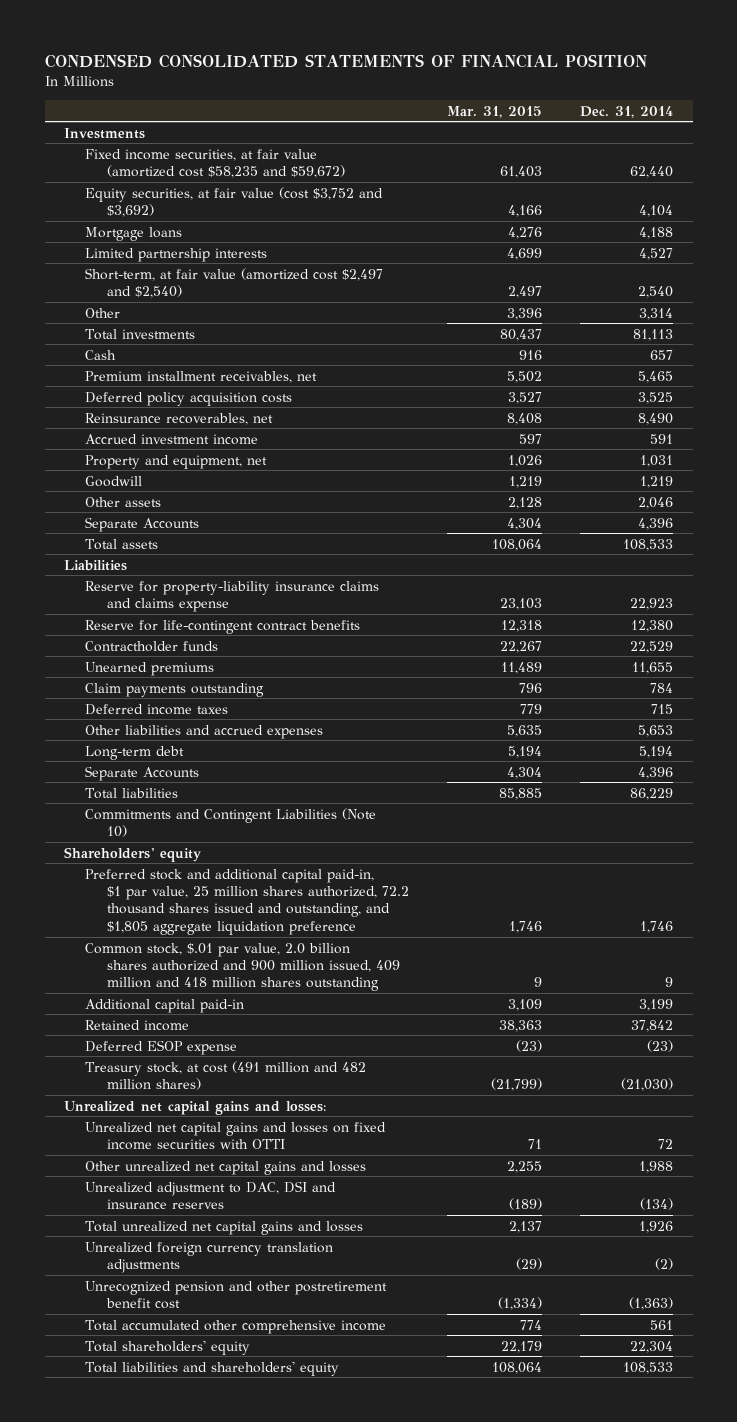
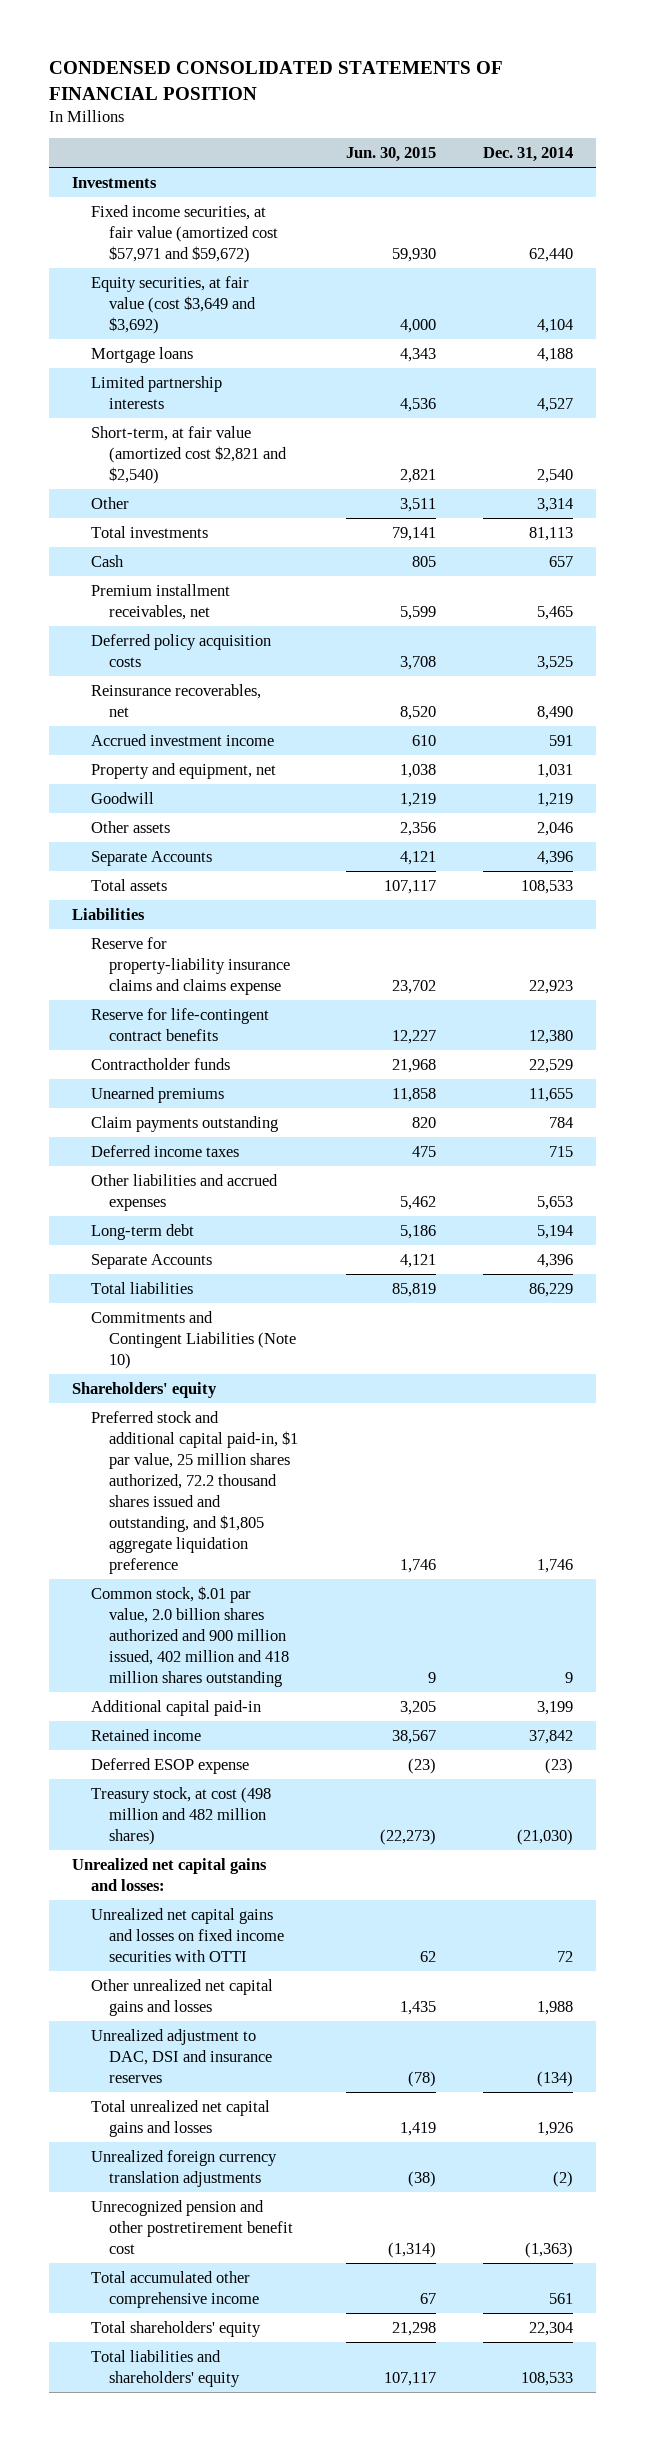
[447,105,543,118] Mar. 31, 2015 -> none
none -> [345,147,436,163] Jun. 30, 2015
[85,148,345,178] Fixed income securities, at fair value (amortized cost $58,235 and $59,672) -> [90,205,279,264] Fixed income securities, at fair value (amortized cost $57,971 and $59,672)
[85,186,384,217] Equity securities, at fair value (cost $3,752 and $3,692) -> [90,276,257,335] Equity securities, at fair value (cost $3,649 and $3,692)
[85,267,384,298] Short-term, at fair value (amortized cost $2,497 and $2,540) -> [90,426,288,485] Short-term, at fair value (amortized cost $2,821 and $2,540)
[85,942,400,992] Common stock, $.01 par value, 2.0 billion shares authorized and 900 million issued, 409 million and 418 million shares outstanding -> [90,1586,290,1688] Common stock, $.01 par value, 2.0 billion shares authorized and 900 million issued, 402 million and 418 million shares outstanding
[85,1060,367,1090] Treasury stock, at cost (491 million and 482 million shares) -> [90,1787,271,1846] Treasury stock, at cost (498 million and 482 million shares)

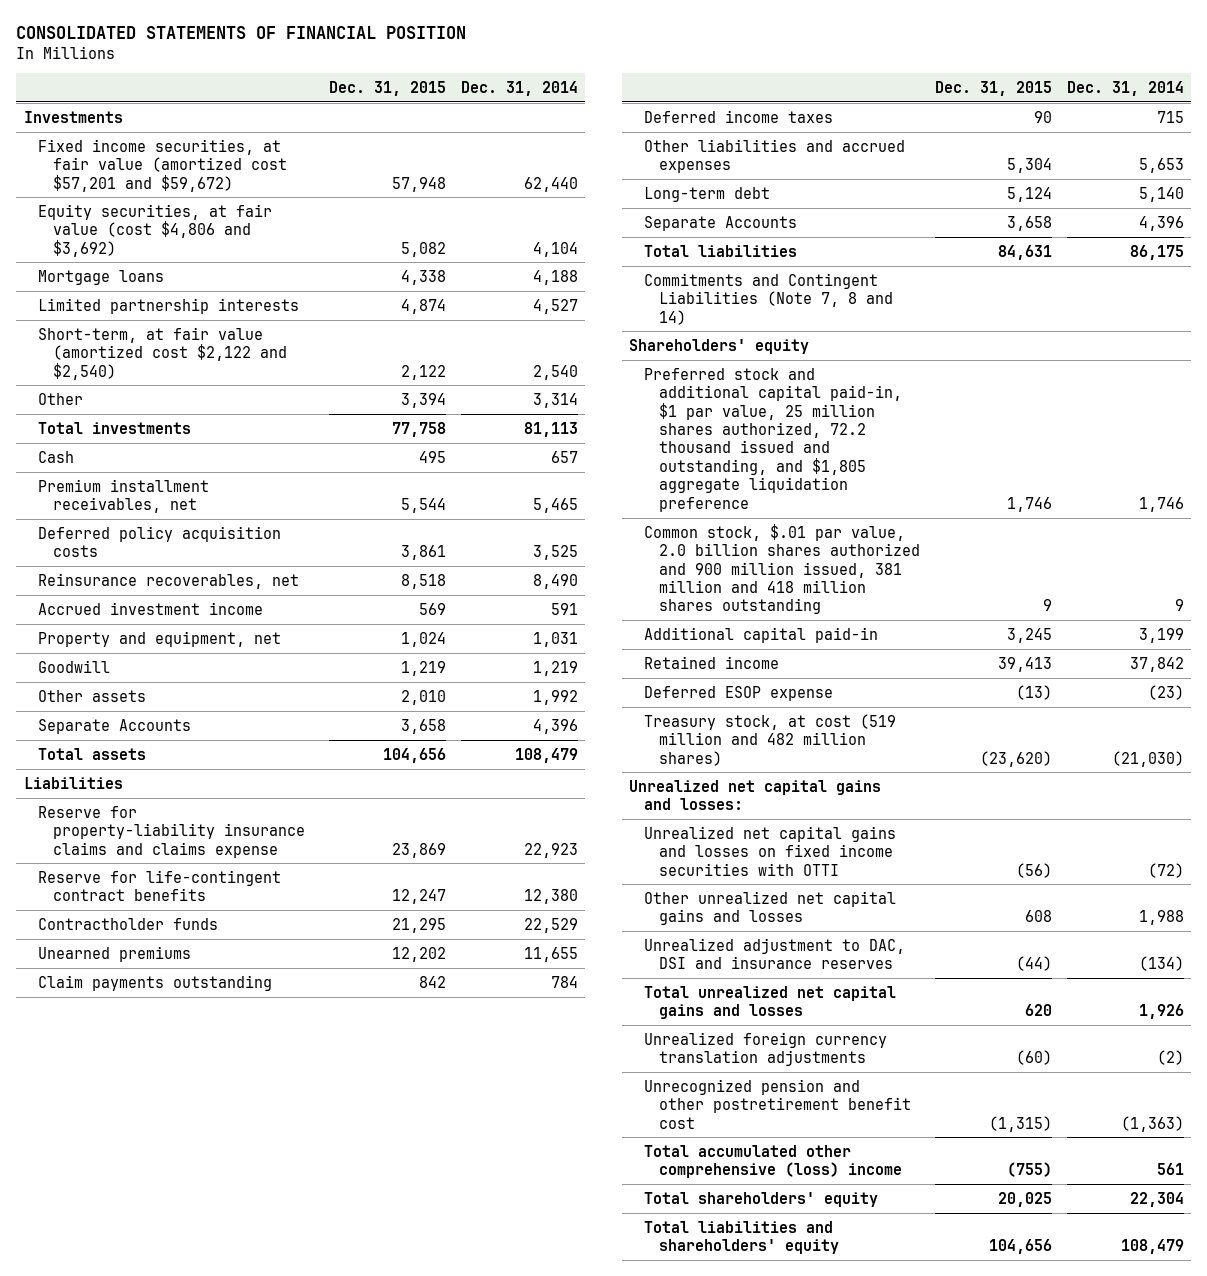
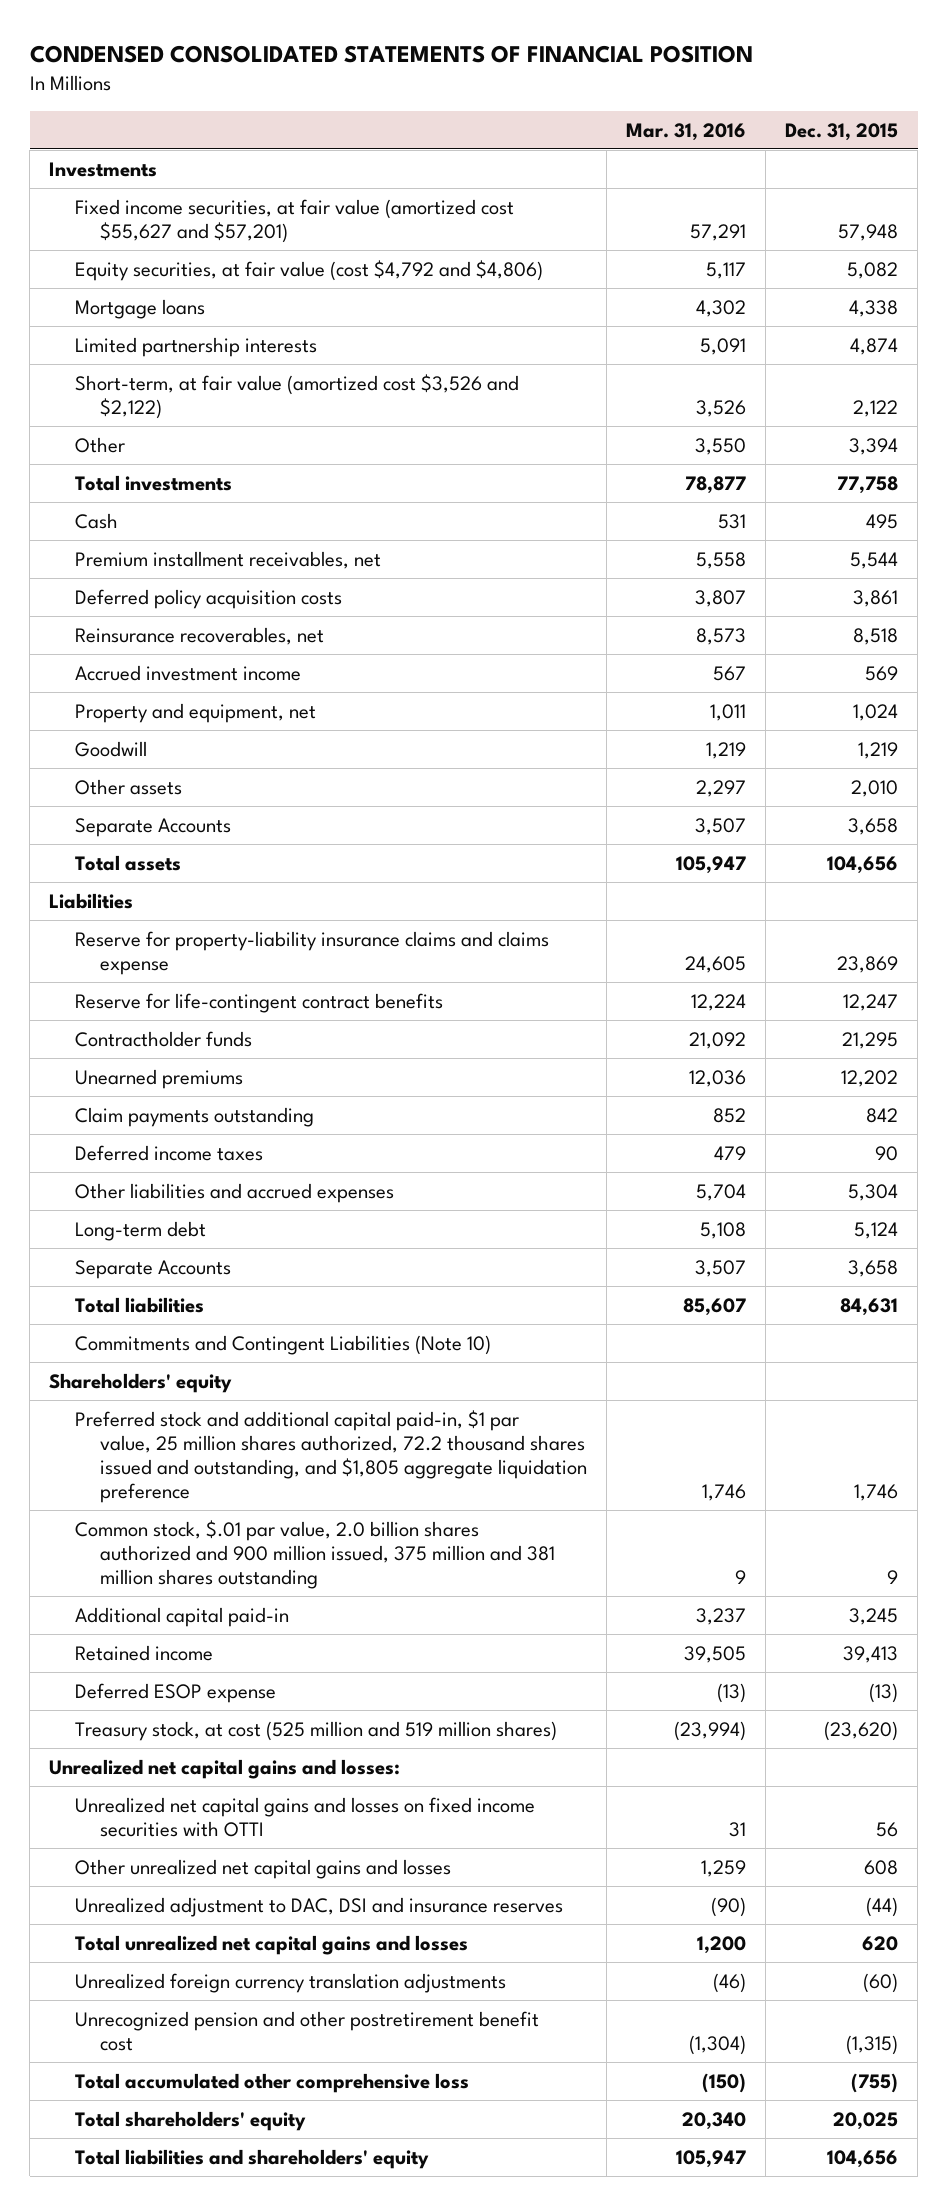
[16,25,467,39] CONSOLIDATED STATEMENTS OF FINANCIAL POSITION -> [29,44,753,63] CONDENSED CONSOLIDATED STATEMENTS OF FINANCIAL POSITION
[460,80,578,96] Dec. 31, 2014 -> none
none -> [625,122,746,141] Mar. 31, 2016
[38,138,287,192] Fixed income securities, at fair value (amortized cost $57,201 and $59,672) -> [74,198,514,243] Fixed income securities, at fair value (amortized cost $55,627 and $57,201)
[38,203,273,257] Equity securities, at fair value (cost $4,806 and $3,692) -> [74,259,543,281] Equity securities, at fair value (cost $4,792 and $4,806)
[38,326,287,380] Short-term, at fair value (amortized cost $2,122 and $2,540) -> [74,373,519,419] Short-term, at fair value (amortized cost $3,526 and $2,122)
[643,272,893,325] Commitments and Contingent Liabilities (Note 7, 8 and 14) -> [74,1334,491,1355] Commitments and Contingent Liabilities (Note 10)
[643,367,902,512] Preferred stock and additional capital paid-in, $1 par value, 25 million shares authorized, 72.2 thousand issued and outstanding, and $1,805 aggregate liquidation preference -> [74,1409,587,1503] Preferred stock and additional capital paid-in, $1 par value, 25 million shares authorized, 72.2 thousand shares issued and outstanding, and $1,805 aggregate liquidation preference
[643,523,920,615] Common stock, $.01 par value, 2.0 billion shares authorized and 900 million issued, 381 million and 418 million shares outstanding -> [74,1519,555,1589] Common stock, $.01 par value, 2.0 billion shares authorized and 900 million issued, 375 million and 381 million shares outstanding
[643,713,896,766] Treasury stock, at cost (519 million and 482 million shares) -> [74,1720,557,1741] Treasury stock, at cost (525 million and 519 million shares)
[1015,862,1052,878] (56) -> [876,1821,899,1837] 56
[643,1144,902,1179] Total accumulated other comprehensive (loss) income -> [74,2072,469,2093] Total accumulated other comprehensive loss

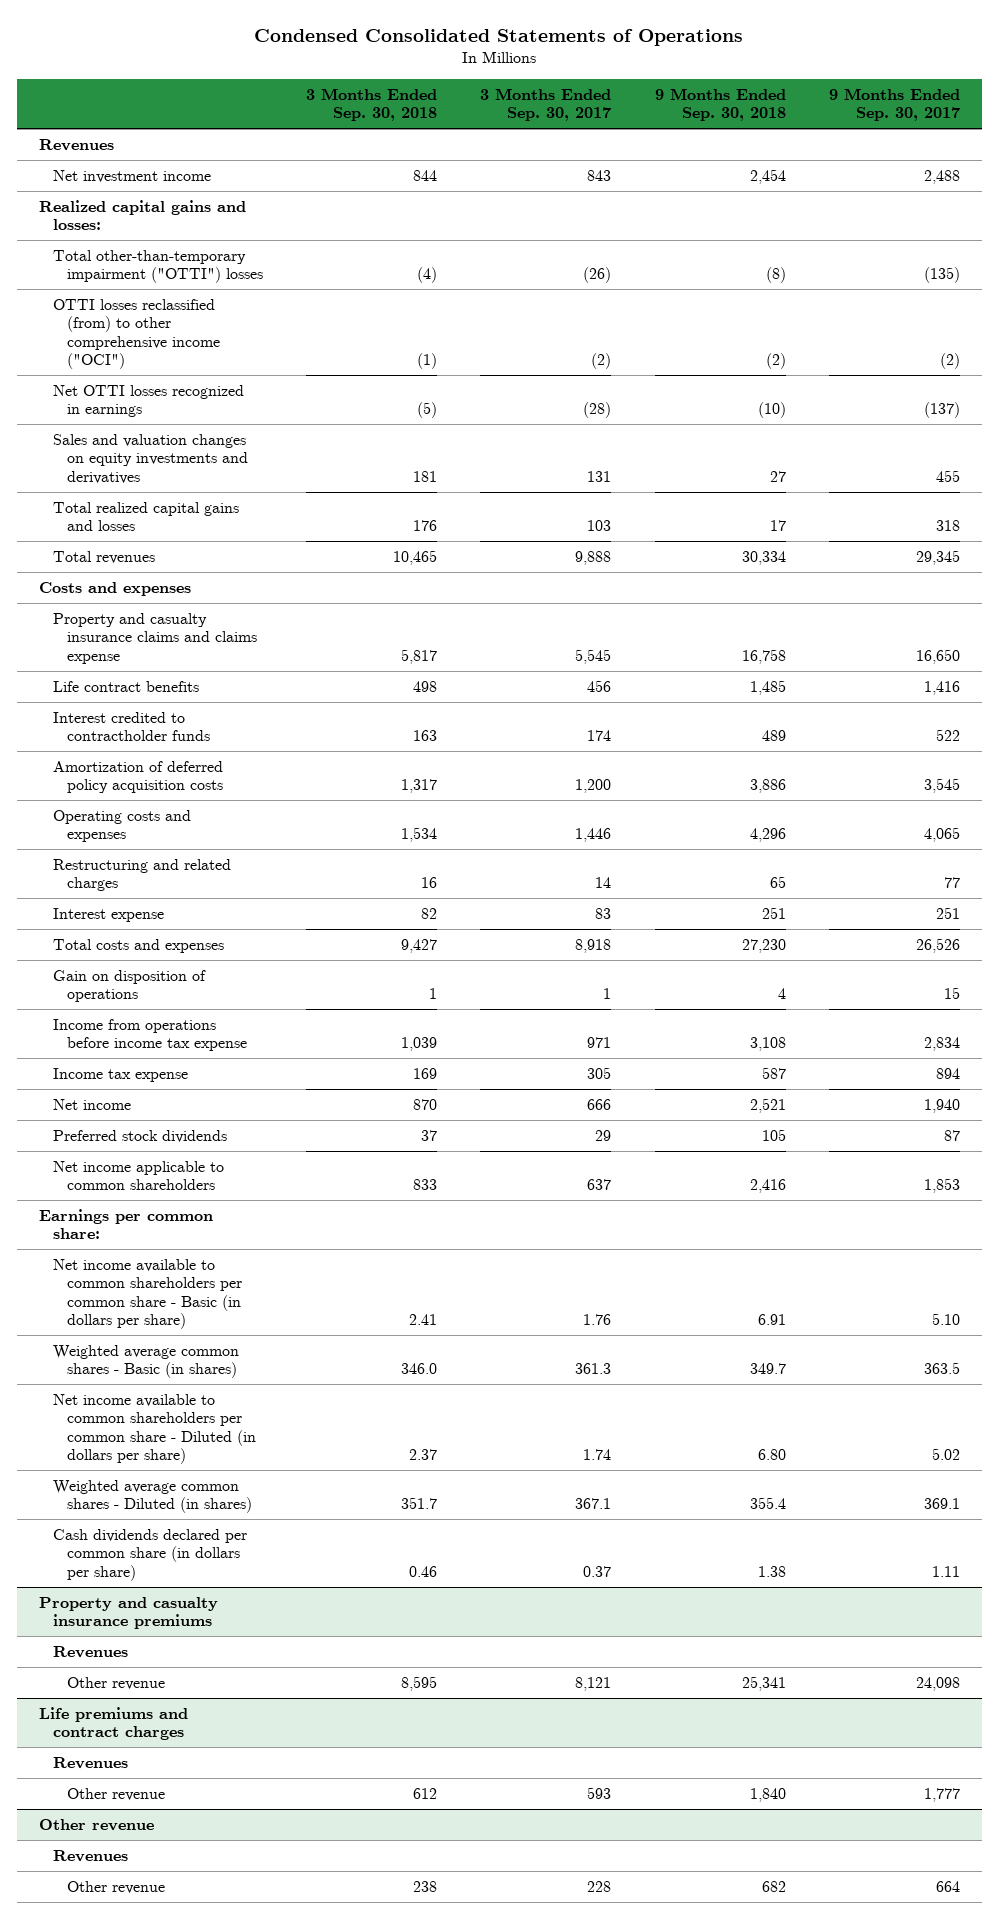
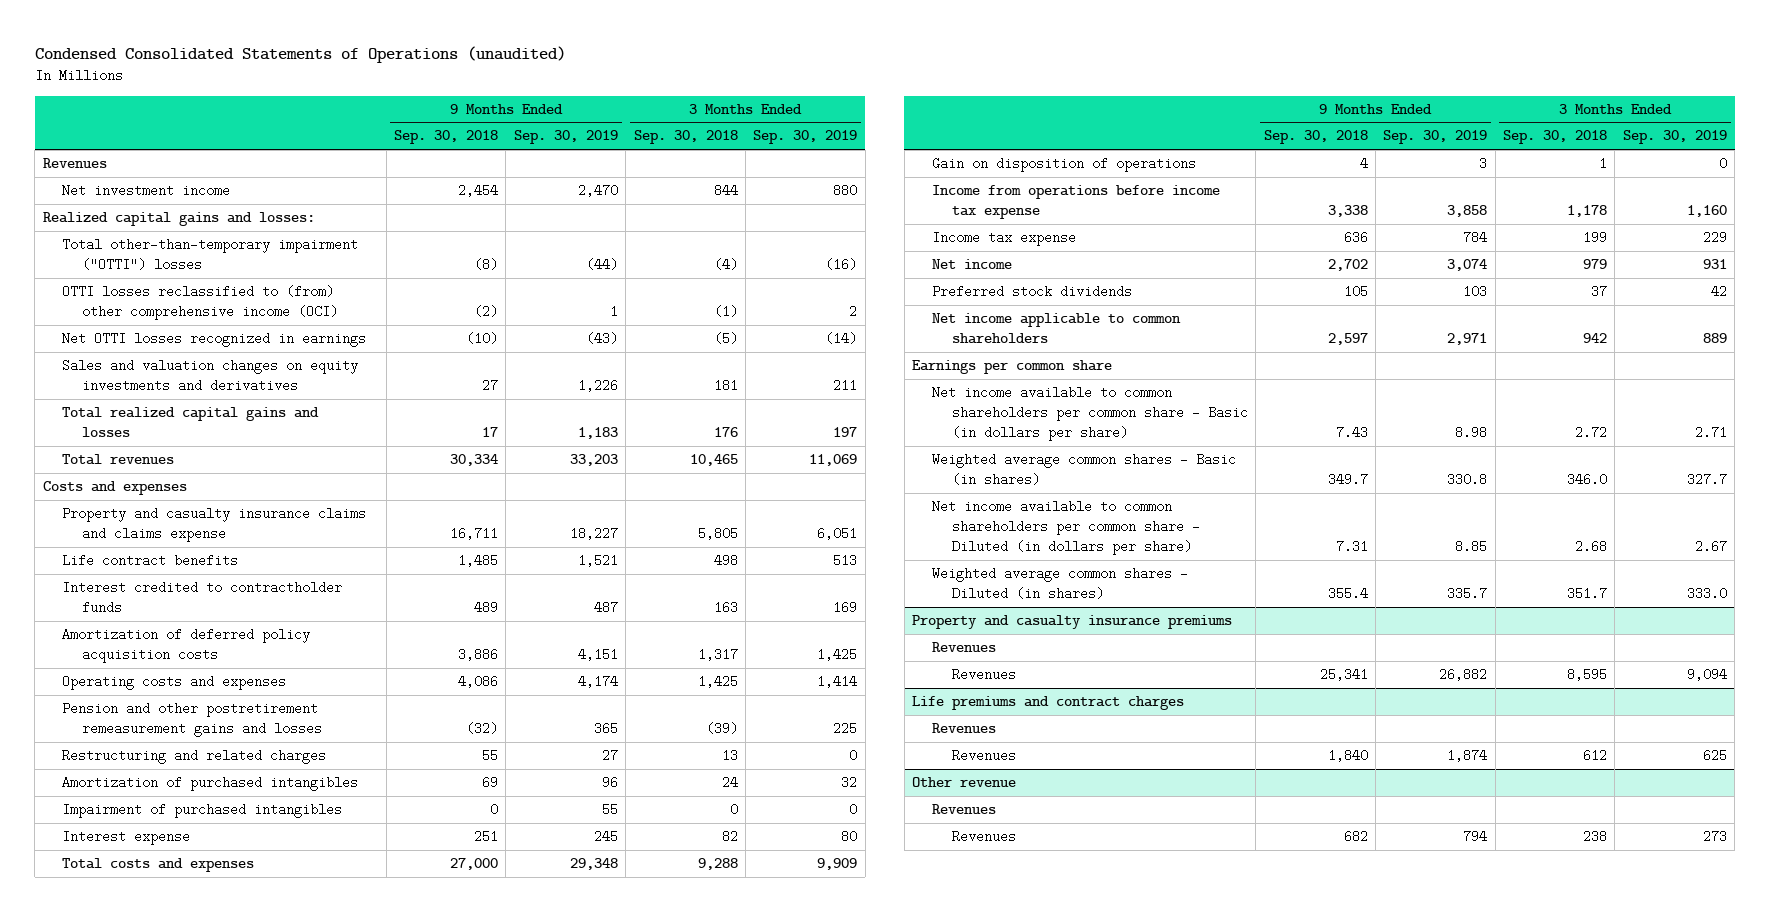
[254,28,744,46] Condensed Consolidated Statements of Operations -> [34,45,566,63] Condensed Consolidated Statements of Operations (unaudited)
[480,87,612,122] 3 Months Ended Sep. 30, 2017 -> none
[829,87,961,122] 9 Months Ended Sep. 30, 2017 -> none
none -> [513,130,618,145] Sep. 30, 2019
none -> [753,130,858,145] Sep. 30, 2019
[52,298,220,370] OTTI losses reclassified (from) to other comprehensive income ("OCI") -> [62,285,339,321] OTTI losses reclassified to (from) other comprehensive income (OCI)
[401,648,438,664] 5,817 -> [697,527,738,541] 5,805
[741,648,786,664] 16,758 -> [450,527,499,541] 16,711
[401,827,438,843] 1,534 -> [697,675,738,689] 1,425
[749,828,786,843] 4,296 -> [458,675,499,689] 4,086
none -> [62,702,323,738] Pension and other postretirement remeasurement gains and losses
[421,877,438,889] 16 -> [721,749,738,763] 13
[769,876,786,889] 65 -> [482,749,499,763] 55
none -> [62,776,359,792] Amortization of purchased intangibles
none -> [62,803,343,819] Impairment of purchased intangibles
[401,938,438,953] 9,427 -> [697,858,738,871] 9,288
[741,938,786,953] 27,230 -> [450,858,499,871] 27,000
[401,1037,438,1052] 1,039 -> [1566,205,1607,218] 1,178
[749,1037,786,1052] 3,108 -> [1327,205,1368,218] 3,338
[413,1067,438,1079] 169 -> [1582,231,1607,245] 199
[761,1066,786,1079] 587 -> [1343,231,1368,245] 636
[413,1098,438,1110] 870 -> [1582,259,1607,270] 979
[749,1097,786,1113] 2,521 -> [1327,259,1368,272] 2,702
[413,1179,438,1191] 833 -> [1582,333,1607,344] 942
[749,1179,786,1194] 2,416 -> [1327,333,1368,346] 2,597
[38,1208,213,1240] Earnings per common share: -> [911,360,1112,375] Earnings per common share
[409,1314,438,1326] 2.41 -> [1574,426,1607,440] 2.72
[757,1314,786,1326] 6.91 -> [1335,426,1368,440] 7.43
[409,1449,438,1461] 2.37 -> [1574,540,1607,554] 2.68
[757,1449,786,1461] 6.80 -> [1335,540,1368,554] 7.31
[52,1528,247,1581] Cash dividends declared per common share (in dollars per share) -> none
[66,1676,165,1690] Other revenue -> [951,668,1016,682] Revenues
[66,1787,165,1801] Other revenue -> [951,749,1016,763] Revenues
[66,1880,165,1894] Other revenue -> [951,830,1016,844] Revenues

